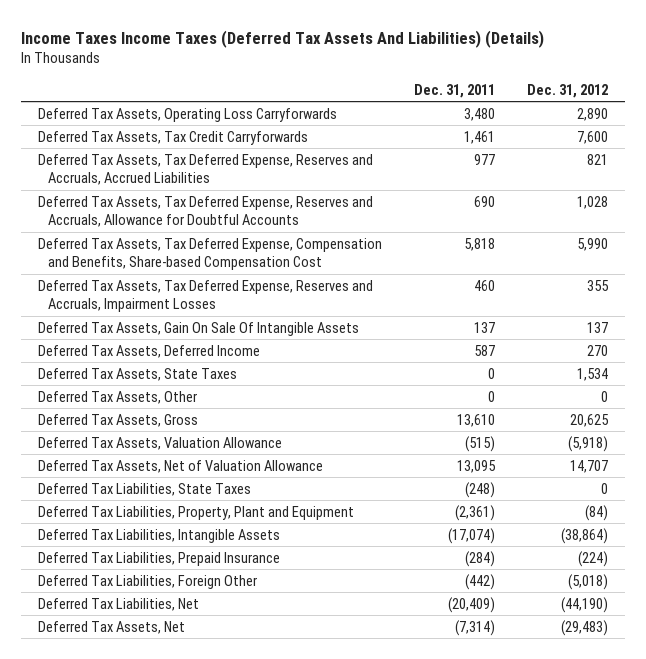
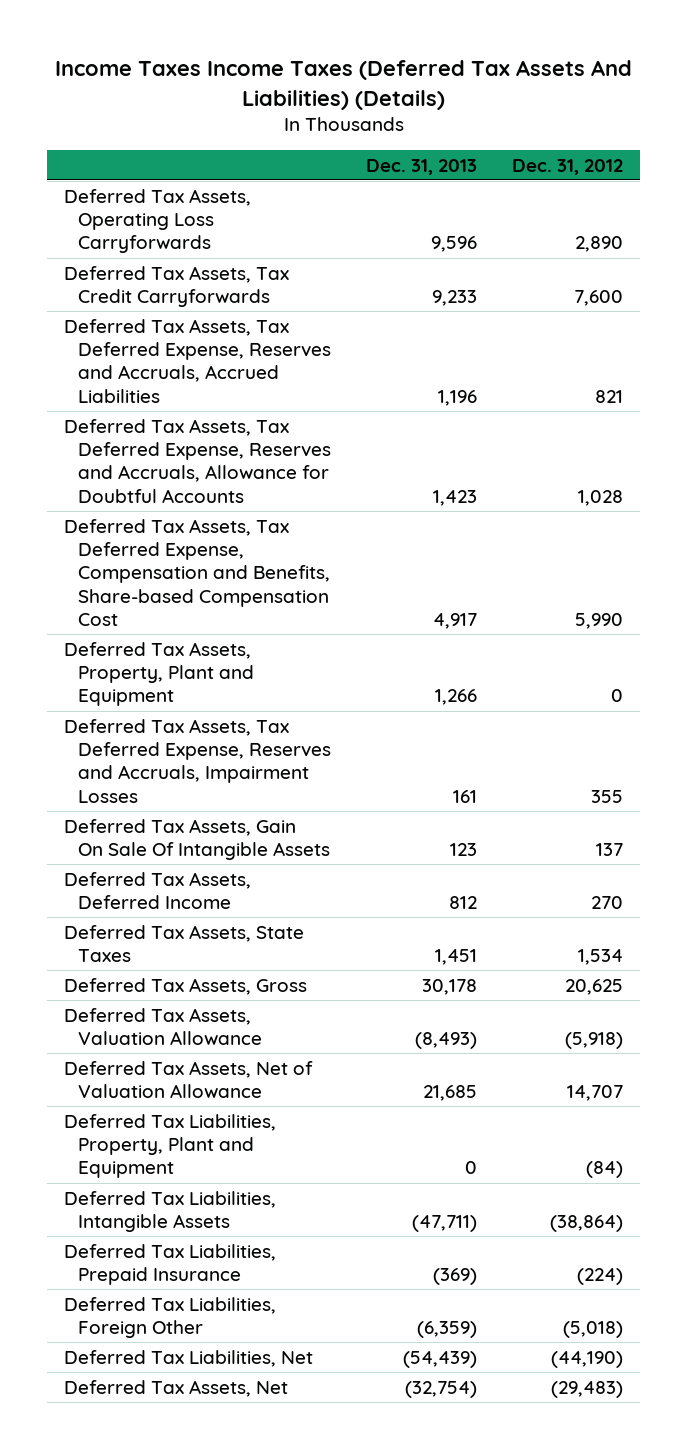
[414,83,496,98] Dec. 31, 2011 -> none
none -> [365,158,477,175] Dec. 31, 2013
none -> [64,641,254,707] Deferred Tax Assets, Property, Plant and Equipment
[37,390,197,404] Deferred Tax Assets, Other -> none
[37,482,251,496] Deferred Tax Liabilities, State Taxes -> none

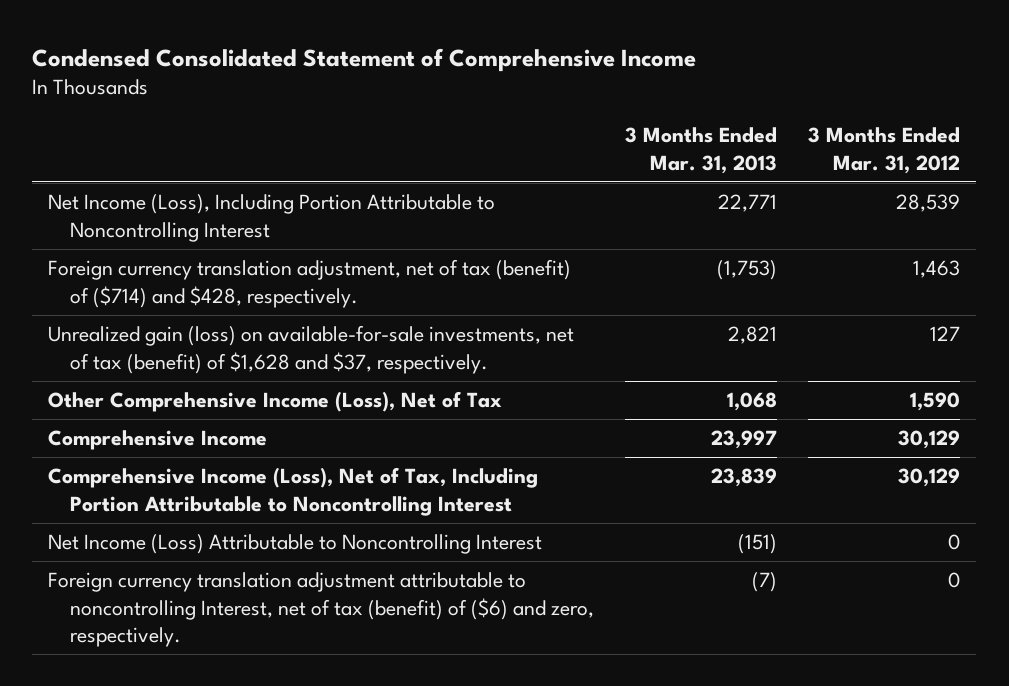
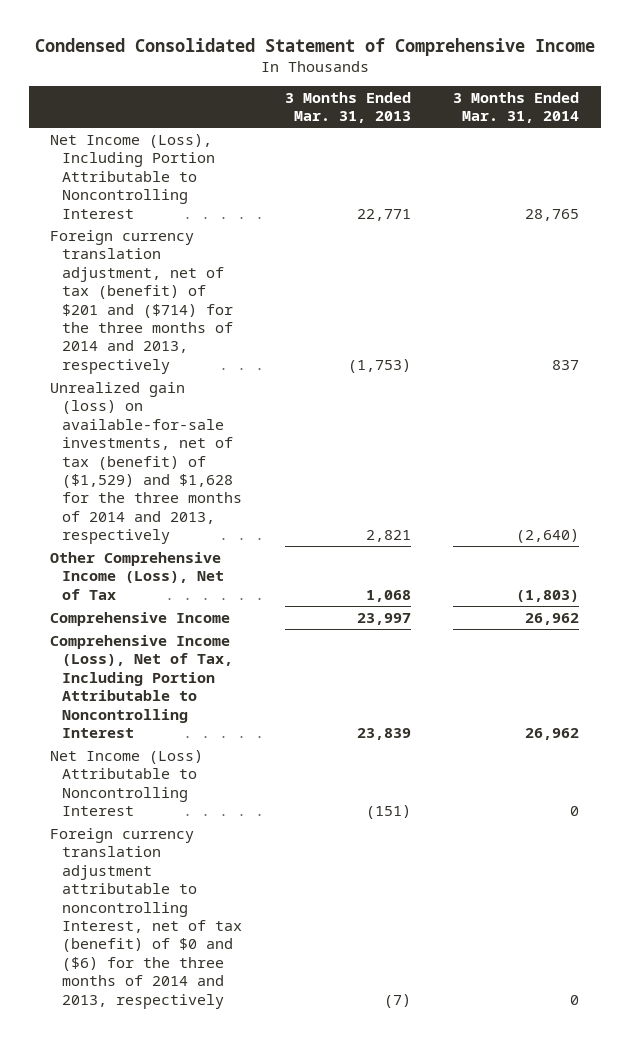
[808,126,961,174] 3 Months Ended Mar. 31, 2012 -> none
none -> [453,91,580,124] 3 Months Ended Mar. 31, 2014
[48,259,572,308] Foreign currency translation adjustment, net of tax (benefit) of ($714) and $428, respectively. -> [50,229,234,374] Foreign currency translation adjustment, net of tax (benefit) of $201 and ($714) for the three months of 2014 and 2013, respectively
[48,325,575,374] Unrealized gain (loss) on available-for-sale investments, net of tax (benefit) of $1,628 and $37, respectively. -> [50,381,243,545] Unrealized gain (loss) on available-for-sale investments, net of tax (benefit) of ($1,529) and $1,628 for the three months of 2014 and 2013, respectively
[48,572,594,648] Foreign currency translation adjustment attributable to noncontrolling Interest, net of tax (benefit) of ($6) and zero, respectively. -> [50,827,243,1009] Foreign currency translation adjustment attributable to noncontrolling Interest, net of tax (benefit) of $0 and ($6) for the three months of 2014 and 2013, respectively

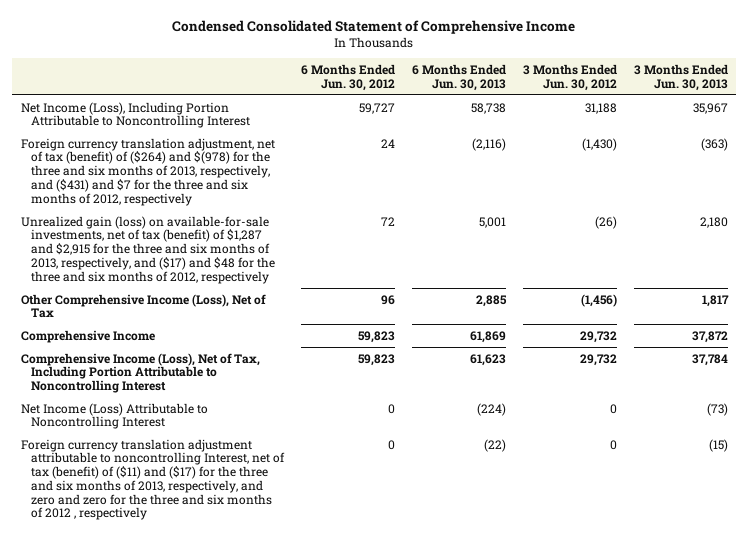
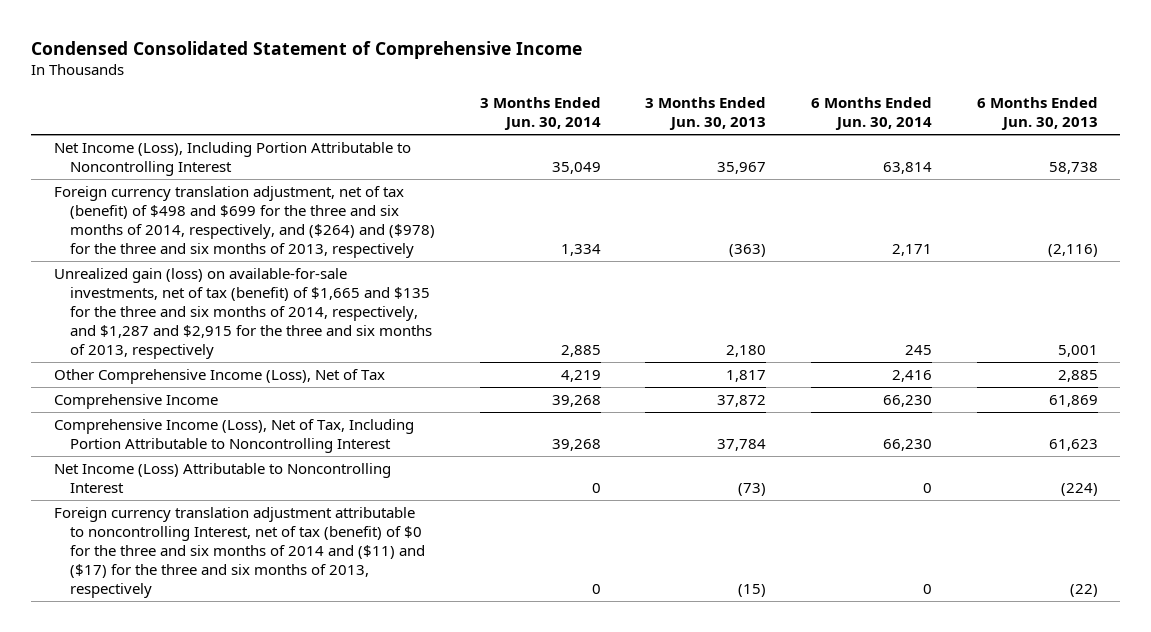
[300,64,395,91] 6 Months Ended Jun. 30, 2012 -> none
[522,64,617,91] 3 Months Ended Jun. 30, 2012 -> none
none -> [479,97,601,131] 3 Months Ended Jun. 30, 2014
none -> [811,97,933,131] 6 Months Ended Jun. 30, 2014
[20,137,275,206] Foreign currency translation adjustment, net of tax (benefit) of ($264) and $(978) for the three and six months of 2013, respectively, and ($431) and $7 for the three and six months of 2012, respectively -> [53,185,436,259] Foreign currency translation adjustment, net of tax (benefit) of $498 and $699 for the three and six months of 2014, respectively, and ($264) and ($978) for the three and six months of 2013, respectively
[20,215,275,284] Unrealized gain (loss) on available-for-sale investments, net of tax (benefit) of $1,287 and $2,915 for the three and six months of 2013, respectively, and ($17) and $48 for the three and six months of 2012, respectively -> [53,267,433,360] Unrealized gain (loss) on available-for-sale investments, net of tax (benefit) of $1,665 and $135 for the three and six months of 2014, respectively, and $1,287 and $2,915 for the three and six months of 2013, respectively
[20,438,285,521] Foreign currency translation adjustment attributable to noncontrolling Interest, net of tax (benefit) of ($11) and ($17) for the three and six months of 2013, respectively, and zero and zero for the three and six months of 2012 , respectively -> [53,506,426,599] Foreign currency translation adjustment attributable to noncontrolling Interest, net of tax (benefit) of $0 for the three and six months of 2014 and ($11) and ($17) for the three and six months of 2013, respectively

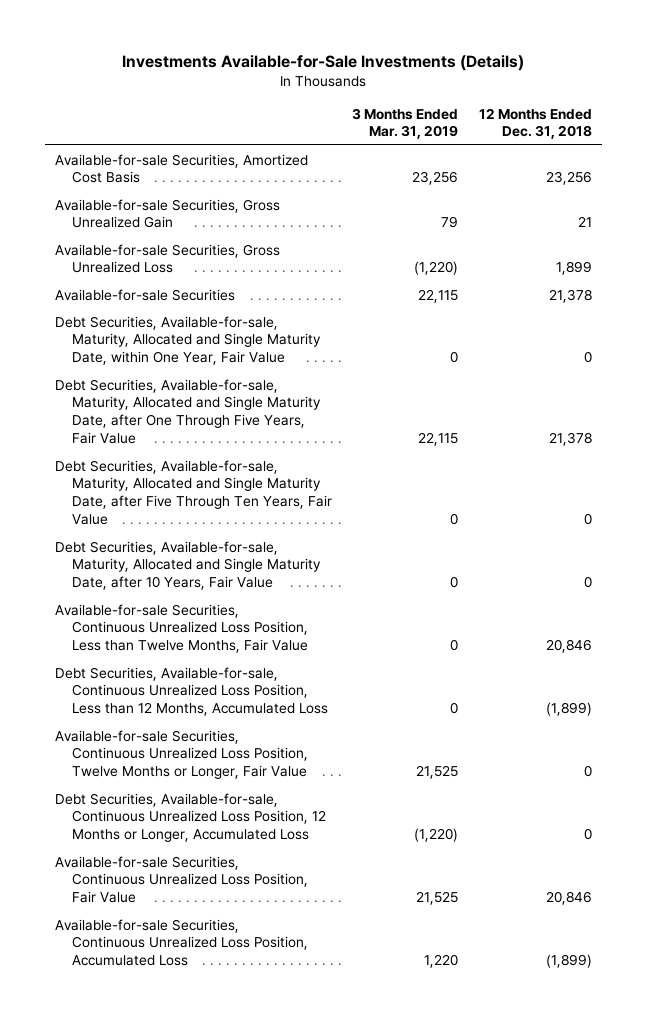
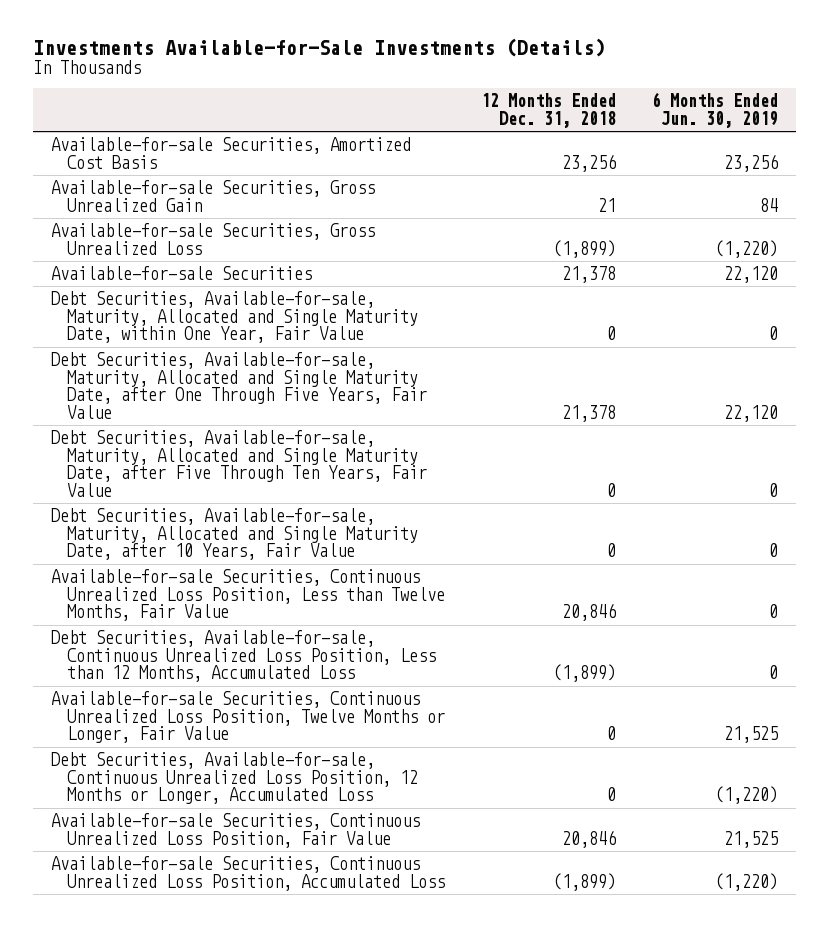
[352,107,459,140] 3 Months Ended Mar. 31, 2019 -> none
none -> [651,92,778,128] 6 Months Ended Jun. 30, 2019
[555,261,592,276] 1,899 -> [553,239,617,258] (1,899)

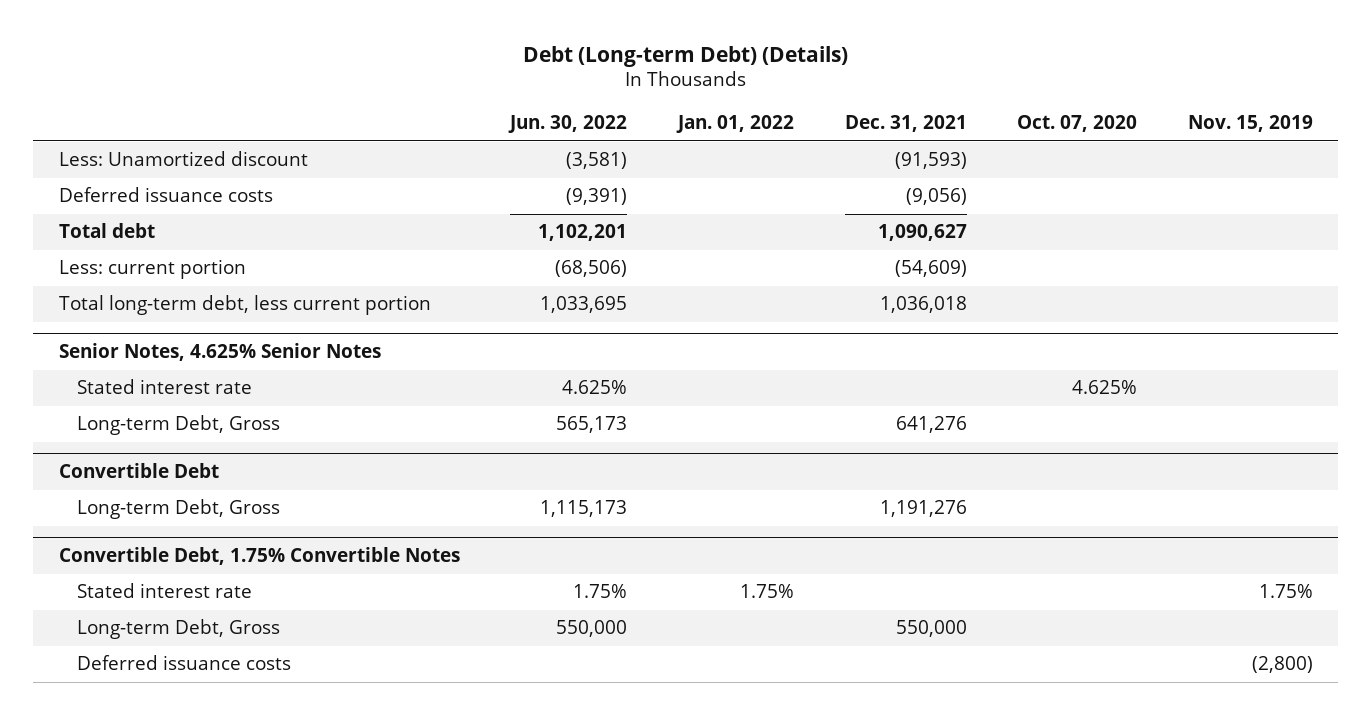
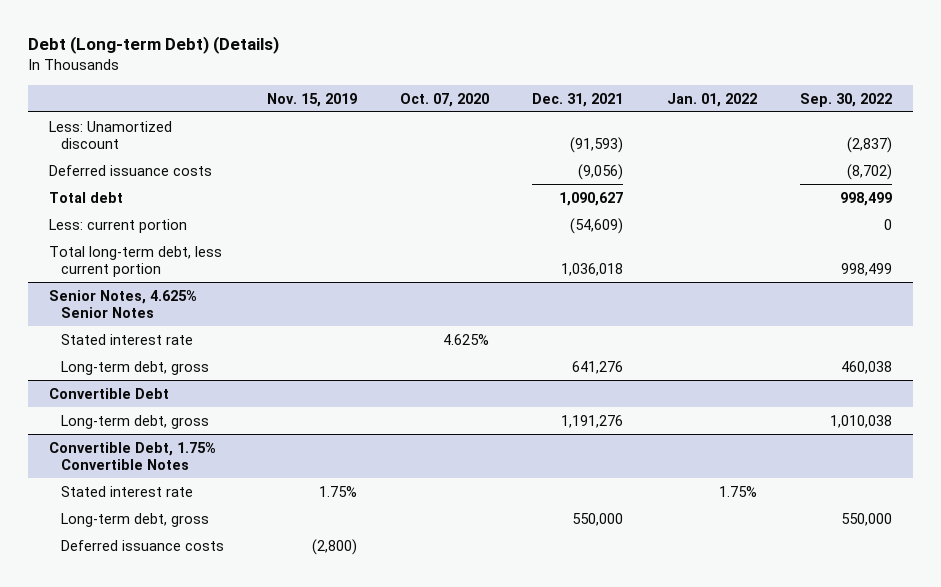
[508,115,628,134] Jun. 30, 2022 -> none
none -> [799,92,892,107] Sep. 30, 2022
[76,415,280,436] Long-term Debt, Gross -> [61,360,210,375] Long-term debt, gross
[76,499,280,520] Long-term Debt, Gross -> [61,414,210,429] Long-term debt, gross
[76,619,280,640] Long-term Debt, Gross -> [61,512,210,527] Long-term debt, gross

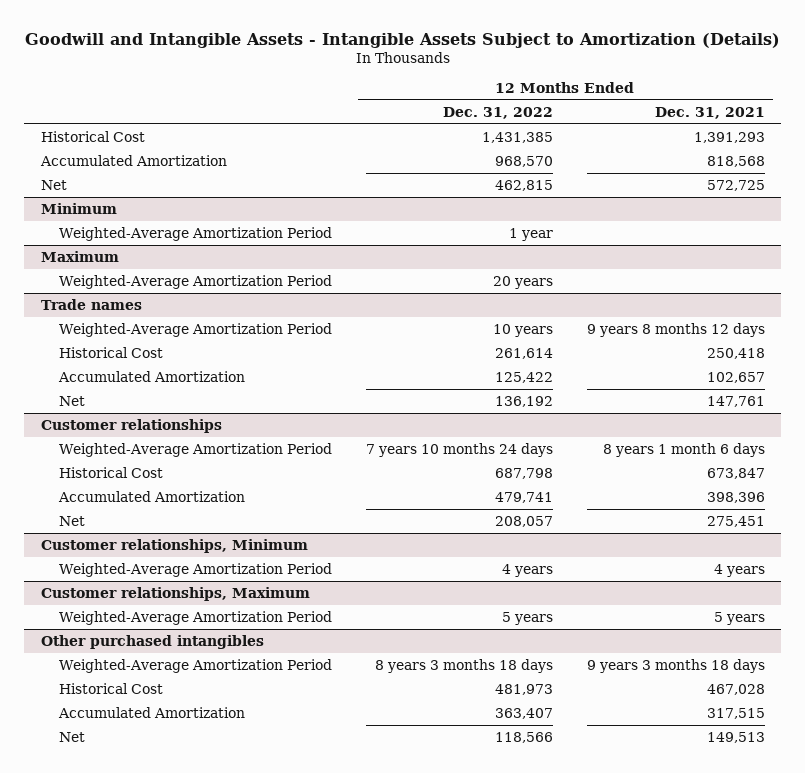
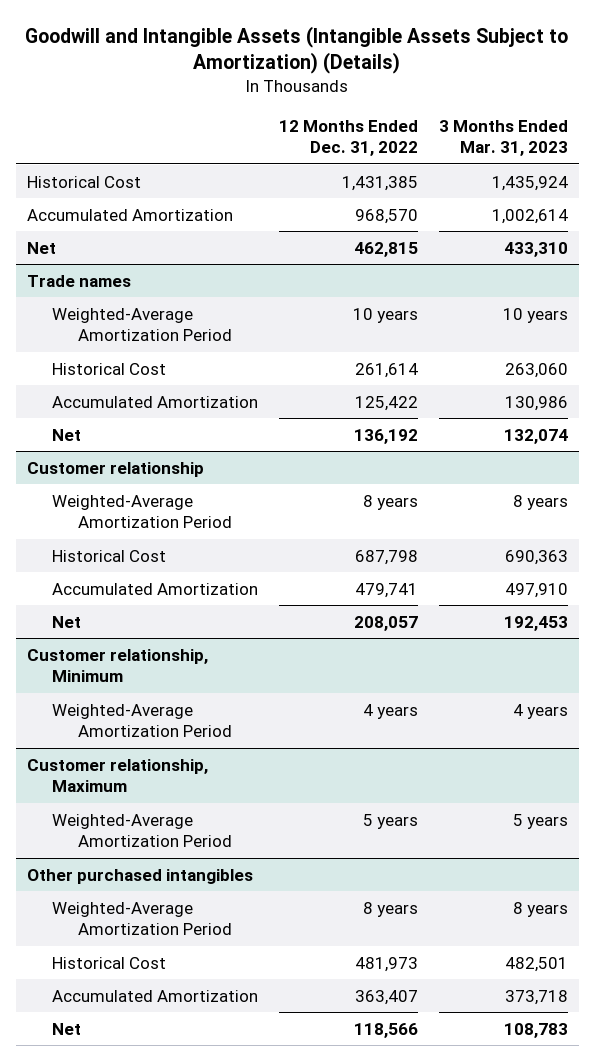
[24,32,780,48] Goodwill and Intangible Assets - Intangible Assets Subject to Amortization (Details) -> [25,25,569,75] Goodwill and Intangible Assets (Intangible Assets Subject to Amortization) (Details)
[654,106,765,119] Dec. 31, 2021 -> none
none -> [439,120,569,157] 3 Months Ended Mar. 31, 2023
[40,202,117,214] Minimum -> none
[59,226,333,241] Weighted-Average Amortization Period -> none
[40,250,119,262] Maximum -> none
[59,274,333,289] Weighted-Average Amortization Period -> none
[40,418,222,433] Customer relationships -> [26,461,204,477] Customer relationship
[366,442,554,457] 7 years 10 months 24 days -> [363,494,419,510] 8 years
[40,538,308,553] Customer relationships, Minimum -> [26,648,208,682] Customer relationship, Minimum
[40,586,310,601] Customer relationships, Maximum -> [26,758,208,792] Customer relationship, Maximum
[375,658,554,673] 8 years 3 months 18 days -> [363,901,419,917] 8 years

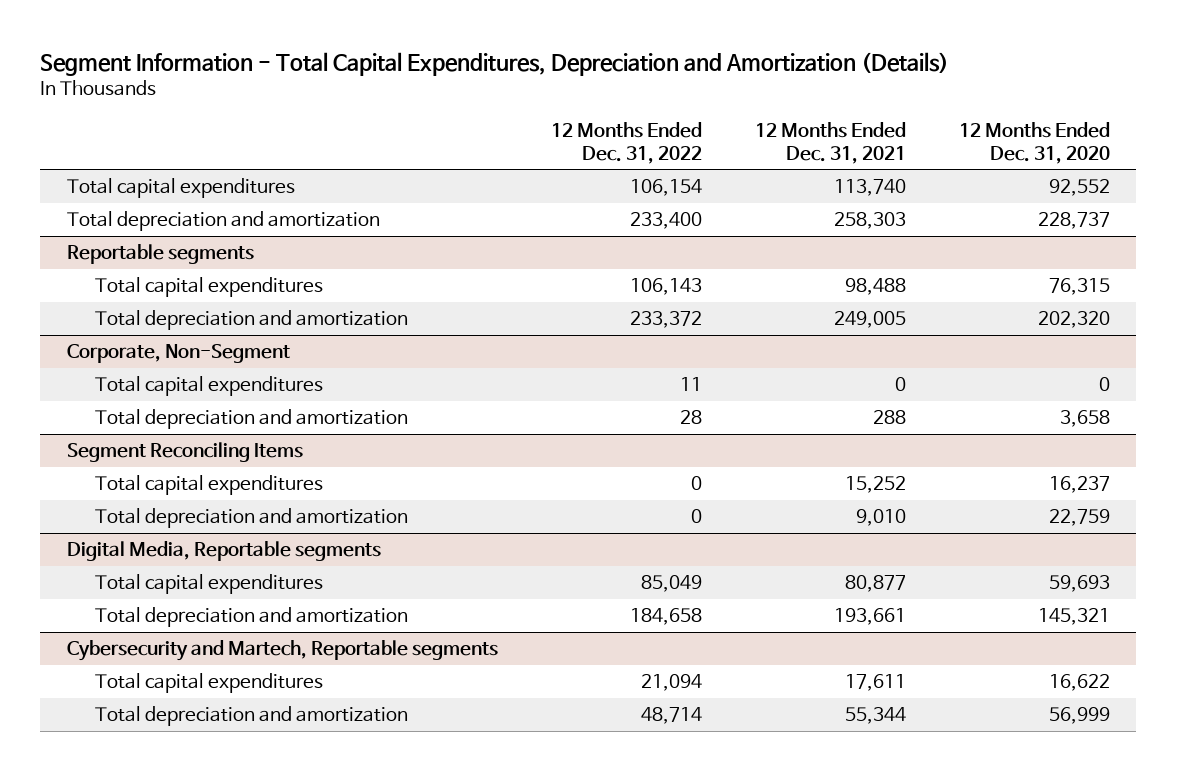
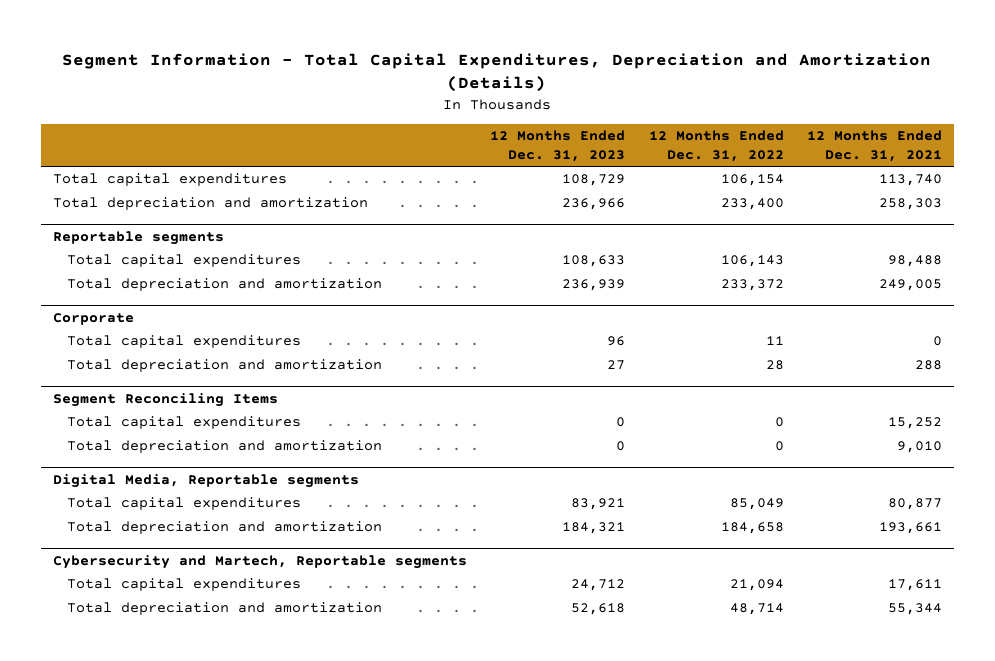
[958,122,1110,164] 12 Months Ended Dec. 31, 2020 -> none
none -> [490,130,626,162] 12 Months Ended Dec. 31, 2023
[66,344,290,364] Corporate, Non-Segment -> [52,312,134,325] Corporate

